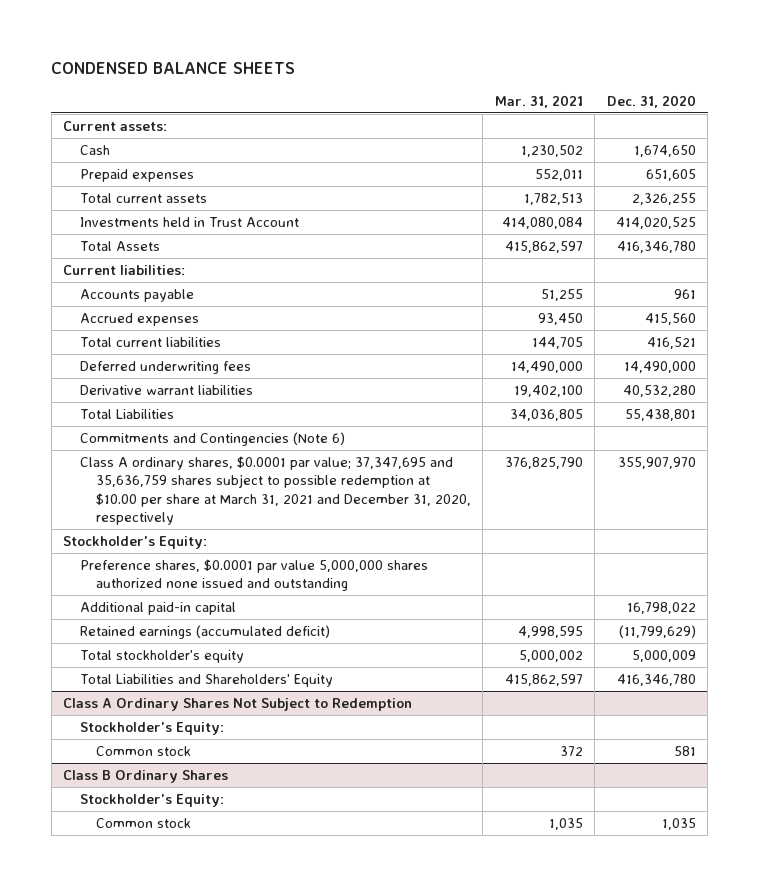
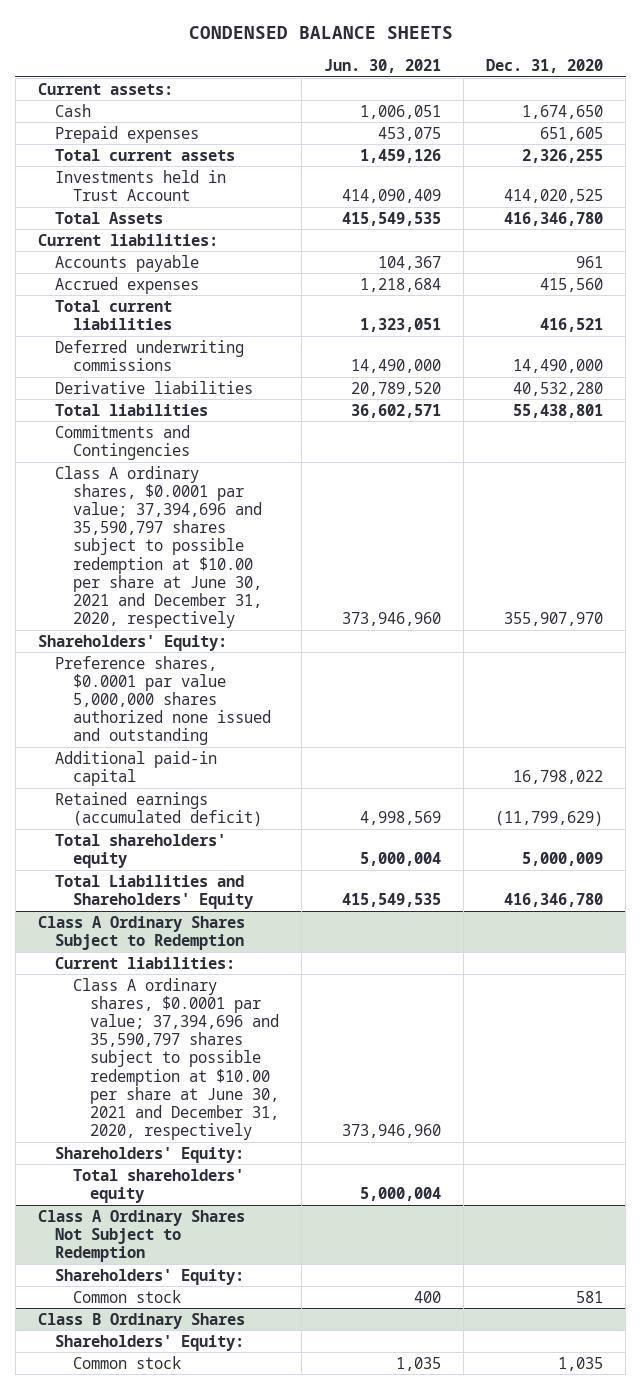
[494,94,583,108] Mar. 31, 2021 -> none
none -> [324,59,442,74] Jun. 30, 2021
[79,360,251,374] Deferred underwriting fees -> [55,339,245,371] Deferred underwriting commissions
[79,384,253,395] Derivative warrant liabilities -> [55,380,254,394] Derivative liabilities
[79,408,174,419] Total Liabilities -> [55,403,209,416] Total liabilities
[79,431,345,446] Commitments and Contingencies (Note 6) -> [55,424,191,460] Commitments and Contingencies
[79,455,471,526] Class A ordinary shares, $0.0001 par value; 37,347,695 and 35,636,759 shares subject to possible redemption at $10.00 per share at March 31, 2021 and December 31, 2020, respectively -> [55,465,262,629] Class A ordinary shares, $0.0001 par value; 37,394,696 and 35,590,797 shares subject to possible redemption at $10.00 per share at June 30, 2021 and December 31, 2020, respectively
[63,535,208,549] Stockholder's Equity: -> [37,634,227,651] Shareholders' Equity:
[79,649,244,663] Total stockholder's equity -> [55,833,227,868] Total shareholders' equity
none -> [37,915,245,950] Class A Ordinary Shares Subject to Redemption
none -> [55,956,236,969] Current liabilities:
none -> [72,977,280,1141] Class A ordinary shares, $0.0001 par value; 37,394,696 and 35,590,797 shares subject to possible redemption at $10.00 per share at June 30, 2021 and December 31, 2020, respectively
none -> [55,1146,245,1163] Shareholders' Equity:
none -> [72,1168,244,1203] Total shareholders' equity
[79,721,224,735] Stockholder's Equity: -> [55,1268,245,1285] Shareholders' Equity:
[79,793,224,807] Stockholder's Equity: -> [55,1334,245,1351] Shareholders' Equity:

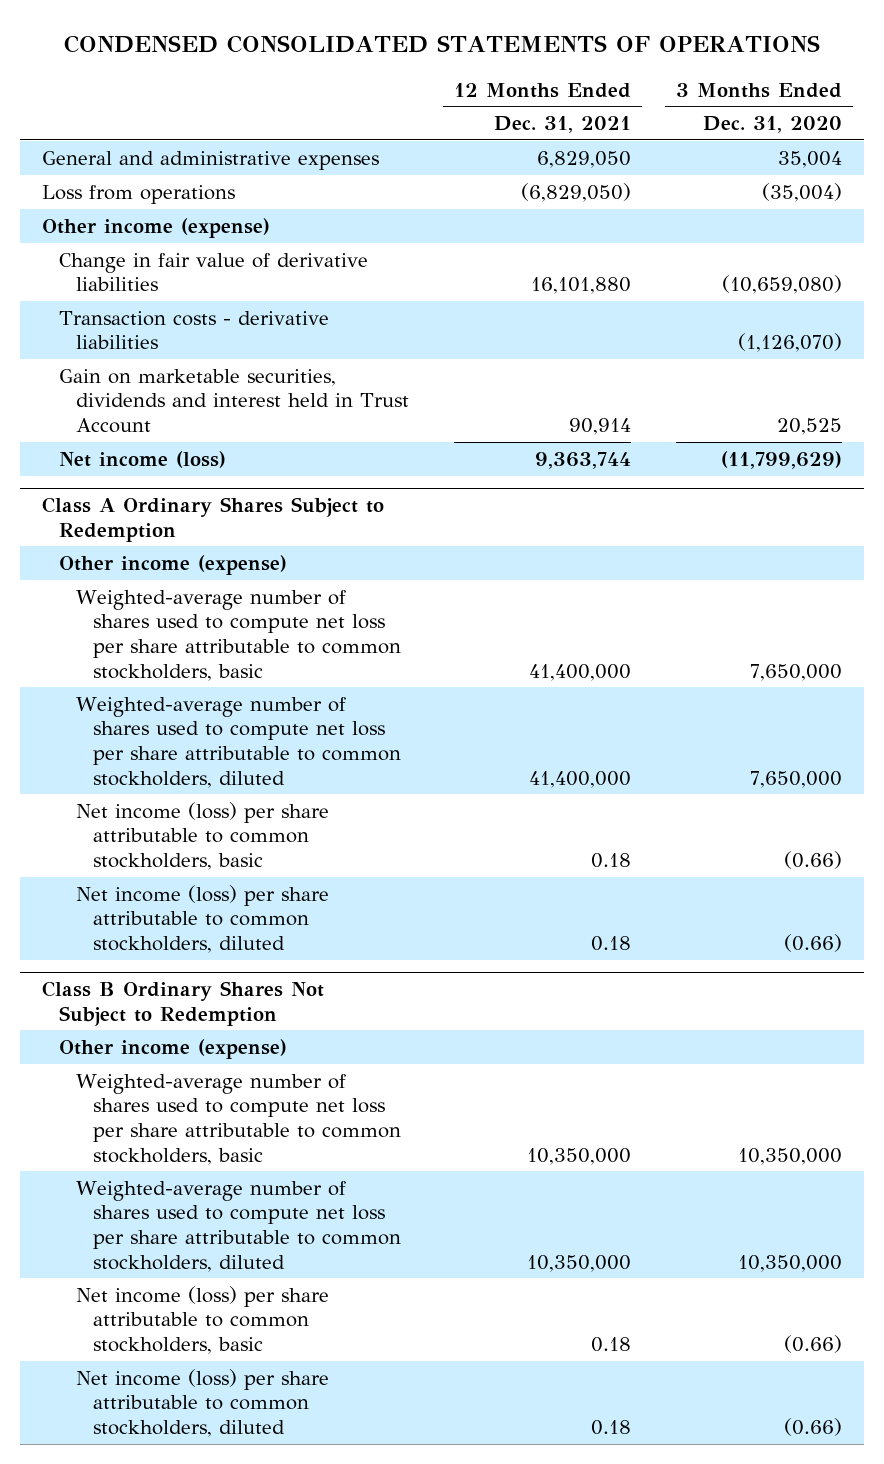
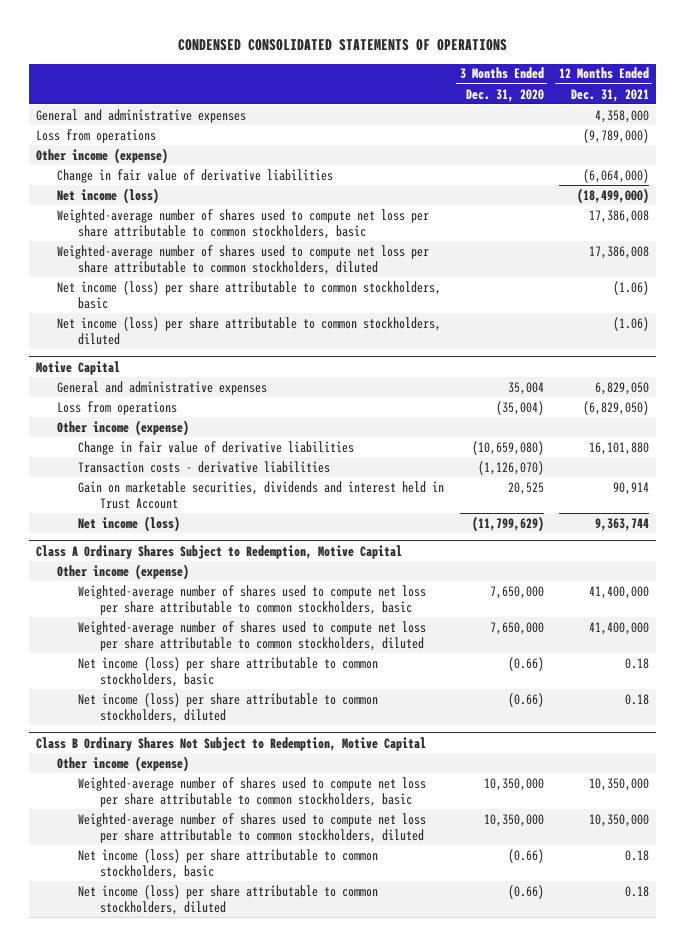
none -> [36,108,247,123] General and administrative expenses
none -> [36,128,157,143] Loss from operations
none -> [36,147,169,164] Other income (expense)
none -> [57,168,334,183] Change in fair value of derivative liabilities
none -> [57,187,160,204] Net income (loss)
none -> [57,208,430,239] Weighted-average number of shares used to compute net loss per share attributable to common stockholders, basic
none -> [57,244,430,275] Weighted-average number of shares used to compute net loss per share attributable to common stockholders, diluted
none -> [57,280,442,309] Net income (loss) per share attributable to common stockholders, basic
none -> [57,316,442,345] Net income (loss) per share attributable to common stockholders, diluted
none -> [36,360,121,375] Motive Capital
[42,497,385,542] Class A Ordinary Shares Subject to Redemption -> [36,544,403,559] Class A Ordinary Shares Subject to Redemption, Motive Capital
[42,981,325,1026] Class B Ordinary Shares Not Subject to Redemption -> [36,736,427,751] Class B Ordinary Shares Not Subject to Redemption, Motive Capital

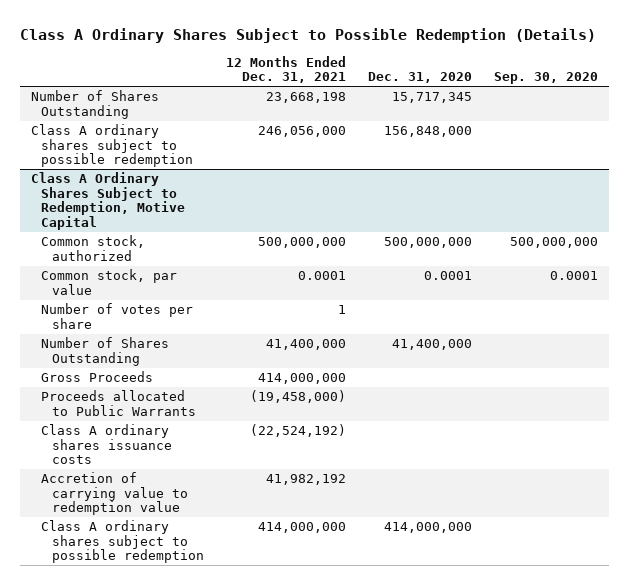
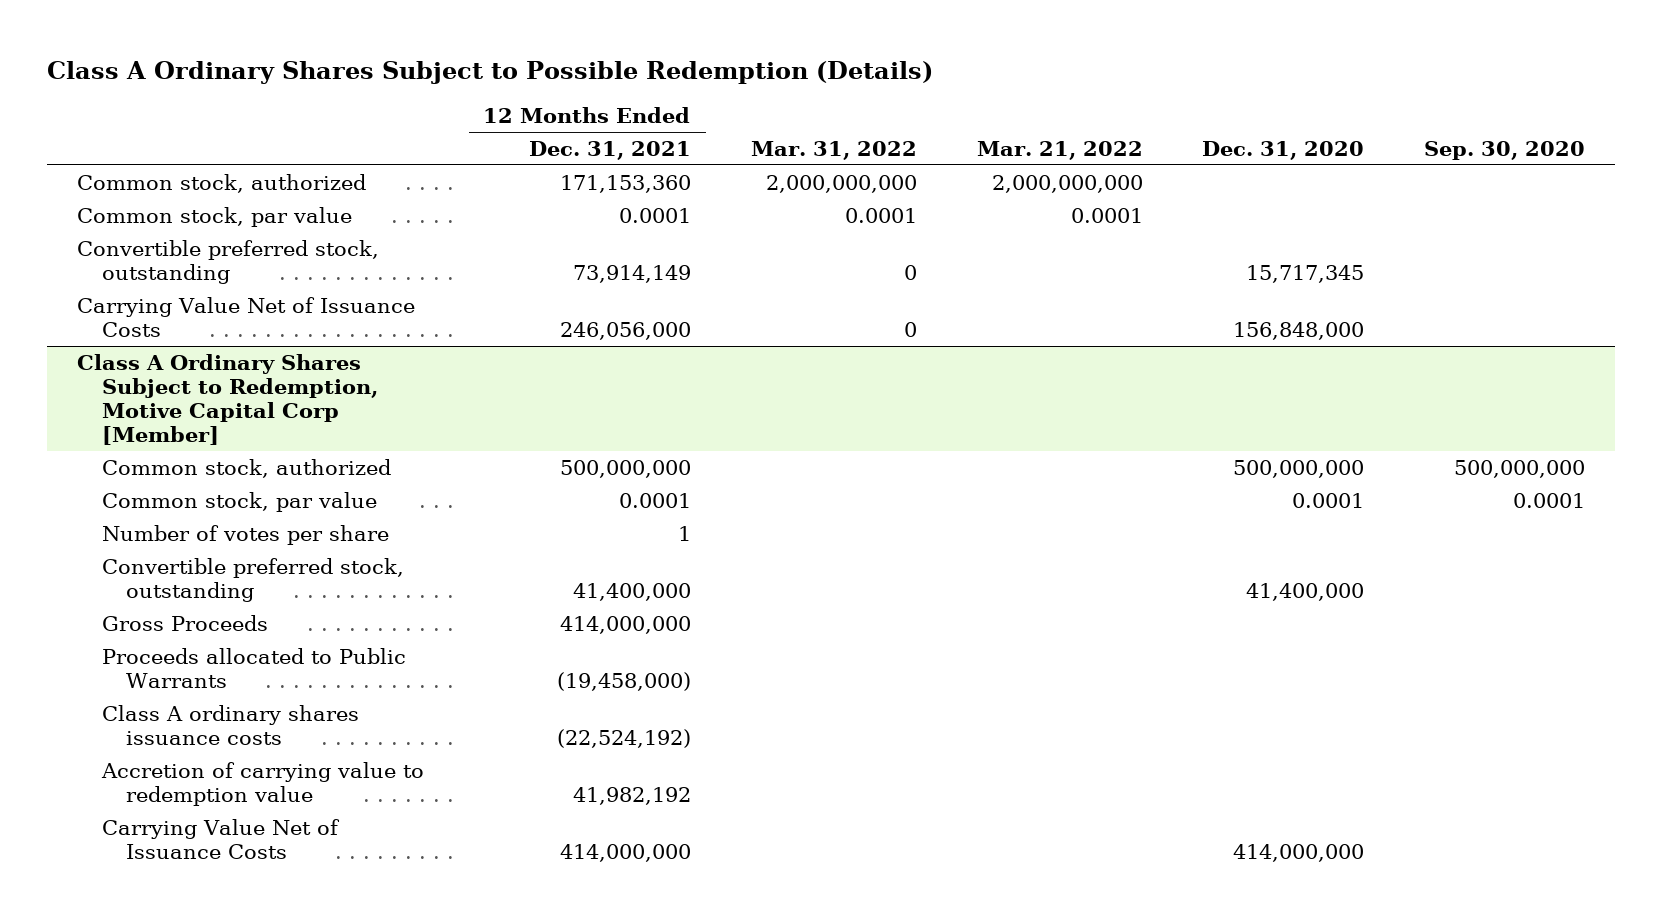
none -> [750,141,917,161] Mar. 31, 2022
none -> [976,141,1143,161] Mar. 21, 2022
[31,90,160,119] Number of Shares Outstanding -> none
none -> [77,173,367,193] Common stock, authorized
none -> [77,206,353,227] Common stock, par value
none -> [77,239,380,284] Convertible preferred stock, outstanding
[31,124,194,168] Class A ordinary shares subject to possible redemption -> [77,296,416,337] Carrying Value Net of Issuance Costs
[31,172,186,231] Class A Ordinary Shares Subject to Redemption, Motive Capital -> [77,353,378,446] Class A Ordinary Shares Subject to Redemption, Motive Capital Corp [Member]
[41,337,170,366] Number of Shares Outstanding -> [101,557,404,602] Convertible preferred stock, outstanding
[41,520,204,564] Class A ordinary shares subject to possible redemption -> [101,818,340,859] Carrying Value Net of Issuance Costs

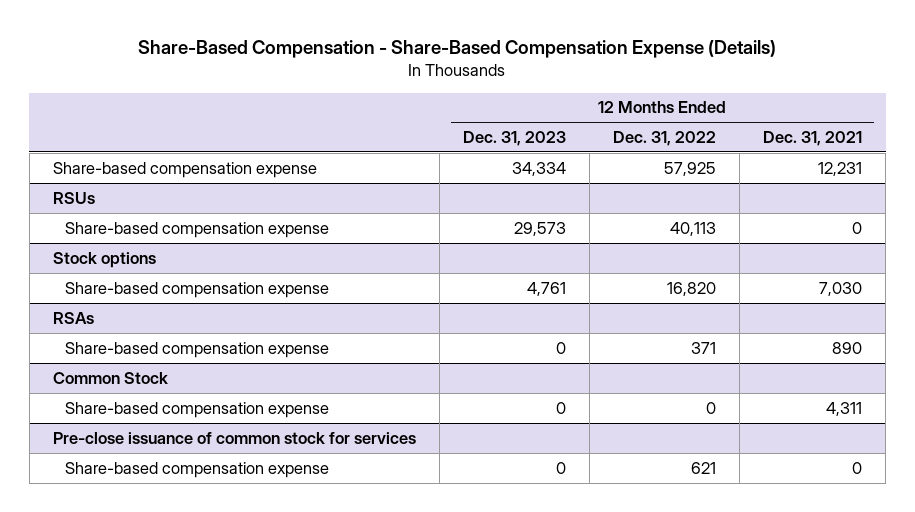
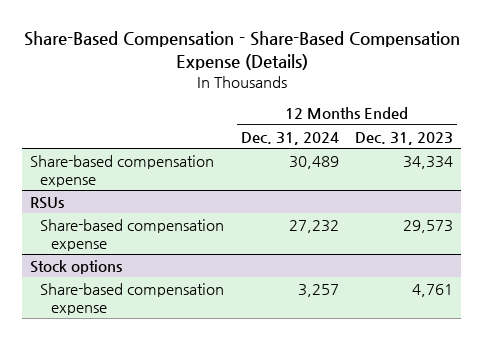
[612,130,716,146] Dec. 31, 2022 -> none
[763,130,863,146] Dec. 31, 2021 -> none
none -> [240,131,339,145] Dec. 31, 2024
[52,311,94,324] RSAs -> none
[64,341,329,358] Share-based compensation expense -> none
[52,371,168,384] Common Stock -> none
[64,401,329,418] Share-based compensation expense -> none
[52,431,416,444] Pre-close issuance of common stock for services -> none
[64,461,329,478] Share-based compensation expense -> none

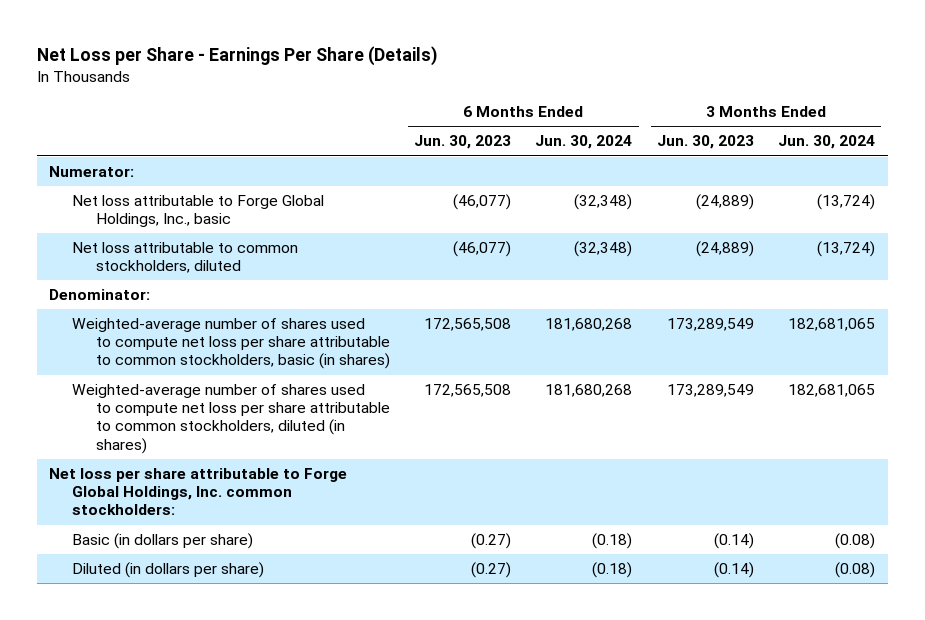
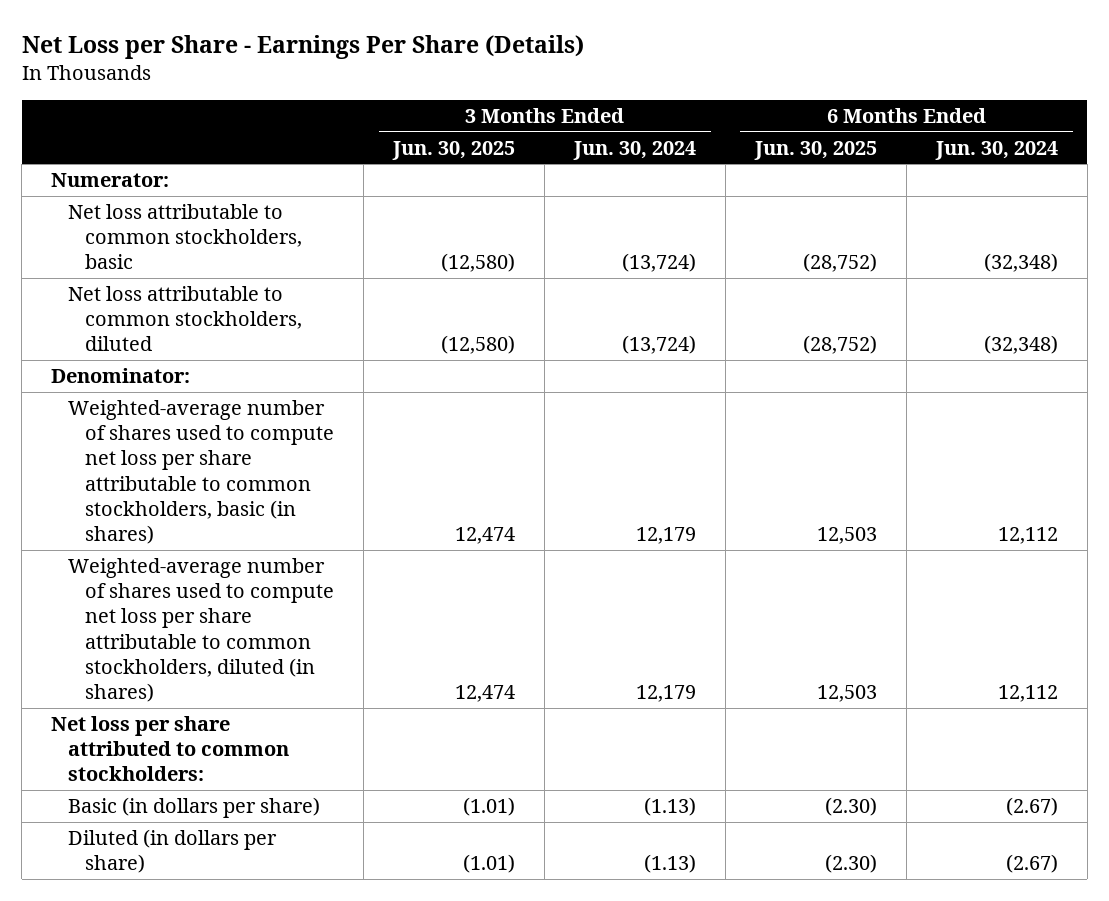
[413,135,511,150] Jun. 30, 2023 -> none
[656,135,754,150] Jun. 30, 2023 -> none
none -> [392,140,516,160] Jun. 30, 2025
none -> [754,140,878,160] Jun. 30, 2025
[72,195,325,228] Net loss attributable to Forge Global Holdings, Inc., basic -> [68,204,303,270] Net loss attributable to common stockholders, basic
[545,318,633,332] 181,680,268 -> [997,527,1058,545] 12,112
[788,318,876,332] 182,681,065 -> [636,527,697,545] 12,179
[545,384,633,398] 181,680,268 -> [997,685,1058,703] 12,112
[788,384,876,398] 182,681,065 -> [636,685,697,703] 12,179
[49,468,348,516] Net loss per share attributable to Forge Global Holdings, Inc. common stockholders: -> [50,716,290,782] Net loss per share attributed to common stockholders:
[592,533,633,550] (0.18) -> [1005,797,1058,817] (2.67)
[835,533,876,550] (0.08) -> [644,797,697,817] (1.13)
[592,562,633,579] (0.18) -> [1005,854,1058,874] (2.67)
[835,562,876,579] (0.08) -> [644,854,697,874] (1.13)

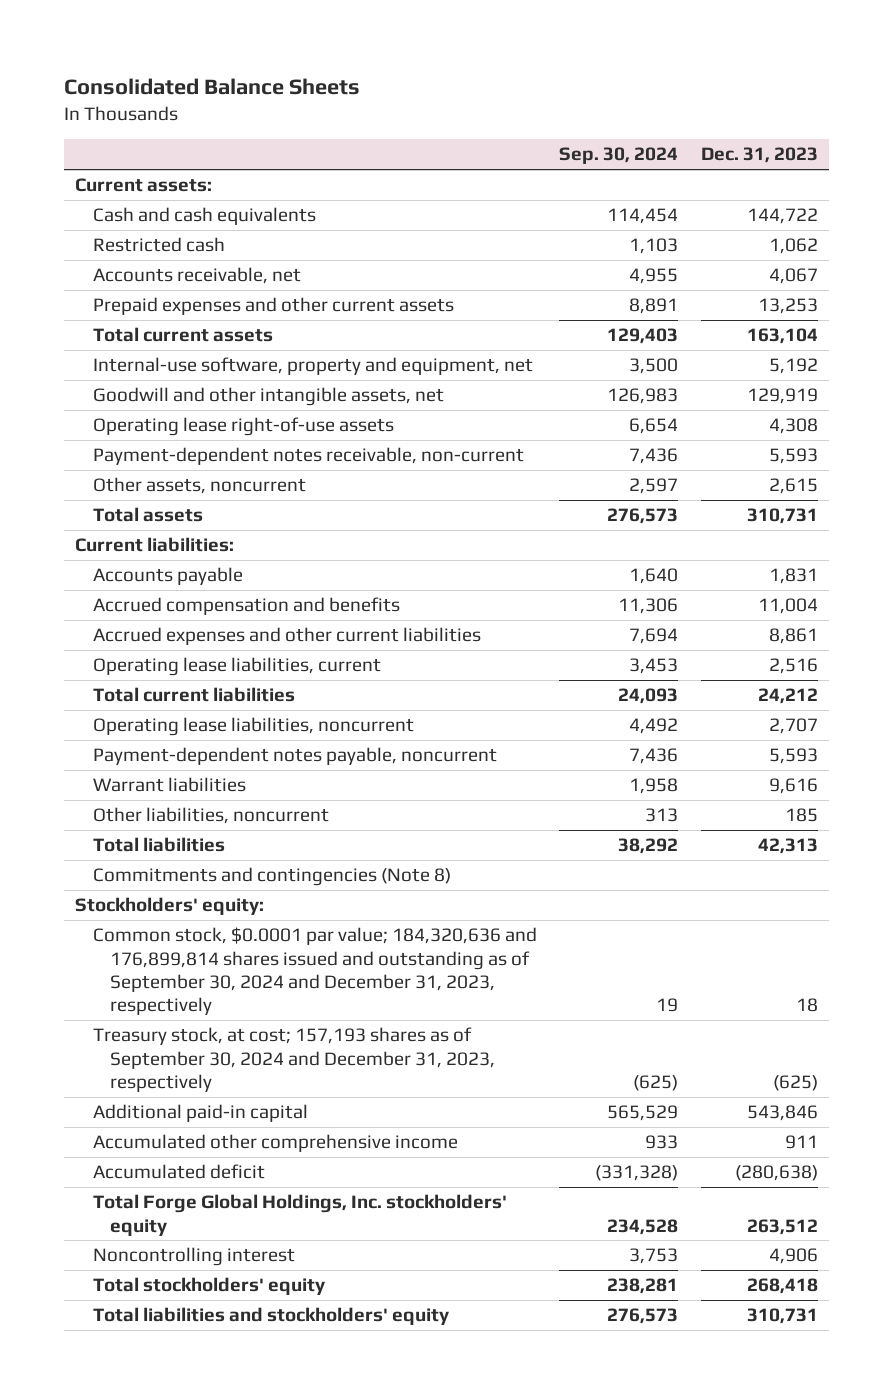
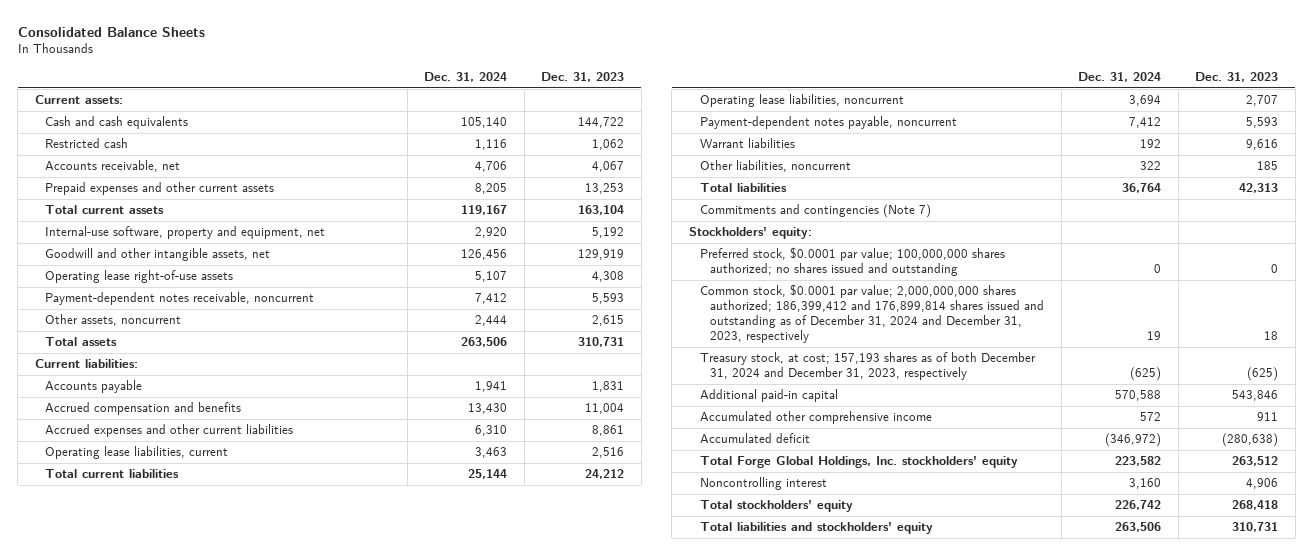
[559,147,679,165] Sep. 30, 2024 -> none
none -> [424,72,508,83] Dec. 31, 2024
[92,447,524,466] Payment-dependent notes receivable, non-current -> [45,292,315,306] Payment-dependent notes receivable, noncurrent
[92,867,451,887] Commitments and contingencies (Note 8) -> [699,204,931,219] Commitments and contingencies (Note 7)
none -> [699,247,1005,277] Preferred stock, $0.0001 par value; 100,000,000 shares authorized; no shares issued and outstanding
[92,927,537,1015] Common stock, $0.0001 par value; 184,320,636 and 176,899,814 shares issued and outstanding as of September 30, 2024 and December 31, 2023, respectively -> [699,284,1045,344] Common stock, $0.0001 par value; 2,000,000,000 shares authorized; 186,399,412 and 176,899,814 shares issued and outstanding as of December 31, 2024 and December 31, 2023, respectively
[92,1027,495,1092] Treasury stock, at cost; 157,193 shares as of September 30, 2024 and December 31, 2023, respectively -> [699,352,1036,381] Treasury stock, at cost; 157,193 shares as of both December 31, 2024 and December 31, 2023, respectively

